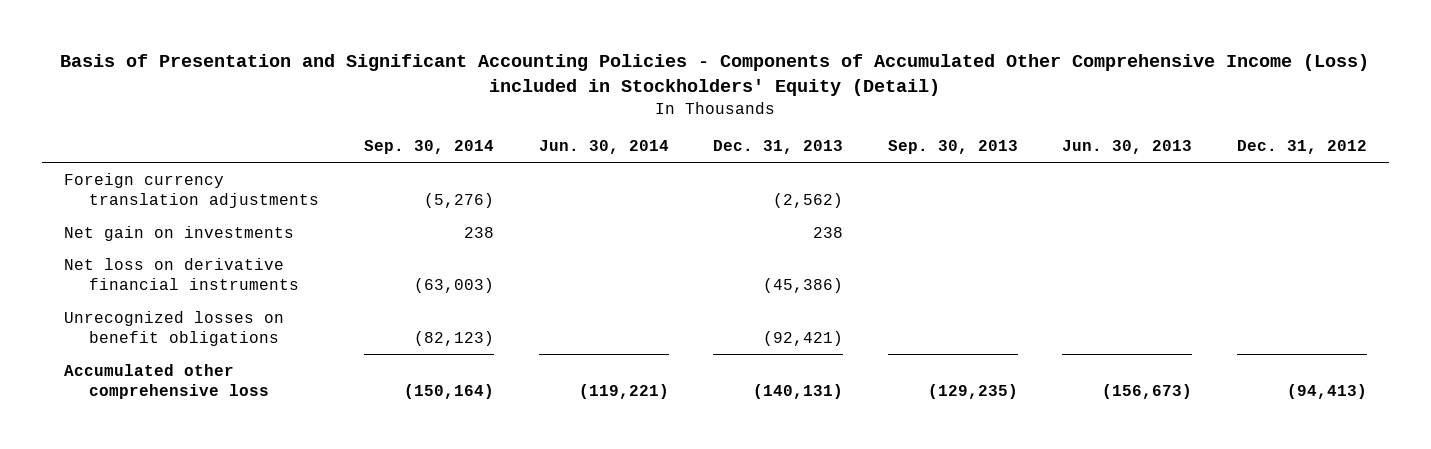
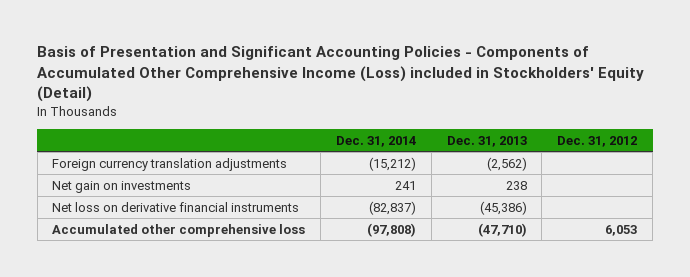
[364,140,495,155] Sep. 30, 2014 -> none
[538,140,669,155] Jun. 30, 2014 -> none
[887,140,1018,155] Sep. 30, 2013 -> none
[1062,140,1193,155] Jun. 30, 2013 -> none
none -> [335,135,416,147] Dec. 31, 2014
[64,310,285,347] Unrecognized losses on benefit obligations -> none
[753,384,844,400] (140,131) -> [477,222,527,237] (47,710)
[1286,384,1367,400] (94,413) -> [605,224,638,236] 6,053

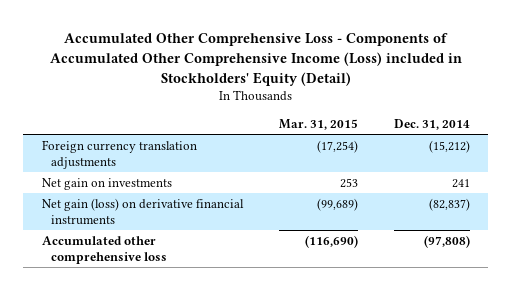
[37,46,645,103] Basis of Presentation and Significant Accounting Policies - Components of Accumulated Other Comprehensive Income (Loss) included in Stockholders' Equity (Detail) -> [49,33,462,86] Accumulated Other Comprehensive Loss - Components of Accumulated Other Comprehensive Income (Loss) included in Stockholders' Equity (Detail)
[446,135,527,147] Dec. 31, 2013 -> none
[557,135,638,147] Dec. 31, 2012 -> none
none -> [278,118,358,130] Mar. 31, 2015
[52,201,300,212] Net loss on derivative financial instruments -> [41,197,244,226] Net gain (loss) on derivative financial instruments

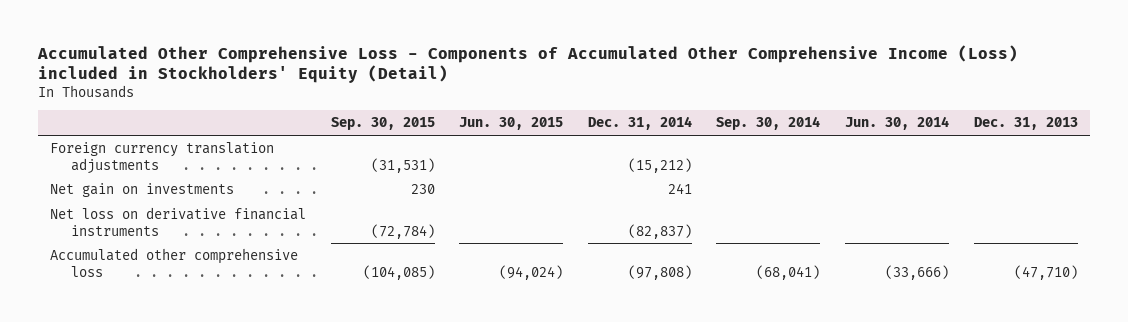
[278,118,358,130] Mar. 31, 2015 -> none
none -> [330,117,435,131] Sep. 30, 2015
none -> [459,117,564,131] Jun. 30, 2015
none -> [716,116,821,131] Sep. 30, 2014
none -> [845,116,950,131] Jun. 30, 2014
none -> [973,117,1078,131] Dec. 31, 2013
[41,197,244,226] Net gain (loss) on derivative financial instruments -> [50,207,307,236] Net loss on derivative financial instruments

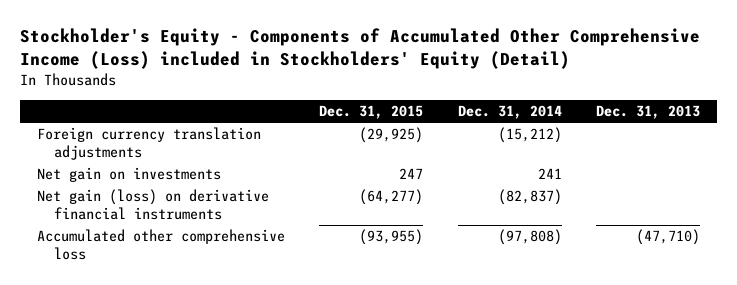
[36,44,1018,84] Accumulated Other Comprehensive Loss - Components of Accumulated Other Comprehensive Income (Loss) included in Stockholders' Equity (Detail) -> [19,28,700,70] Stockholder's Equity - Components of Accumulated Other Comprehensive Income (Loss) included in Stockholders' Equity (Detail)
[330,117,435,131] Sep. 30, 2015 -> none
[459,117,564,131] Jun. 30, 2015 -> none
[716,116,821,131] Sep. 30, 2014 -> none
[845,116,950,131] Jun. 30, 2014 -> none
none -> [319,105,424,120] Dec. 31, 2015
[50,207,307,236] Net loss on derivative financial instruments -> [36,189,269,220] Net gain (loss) on derivative financial instruments

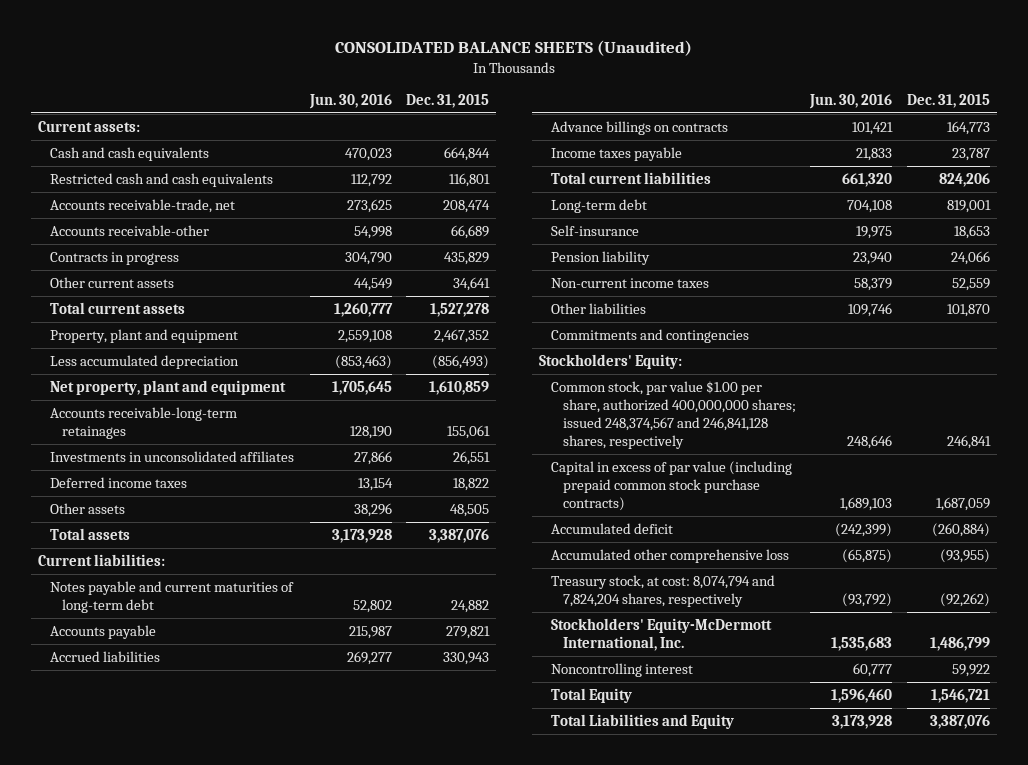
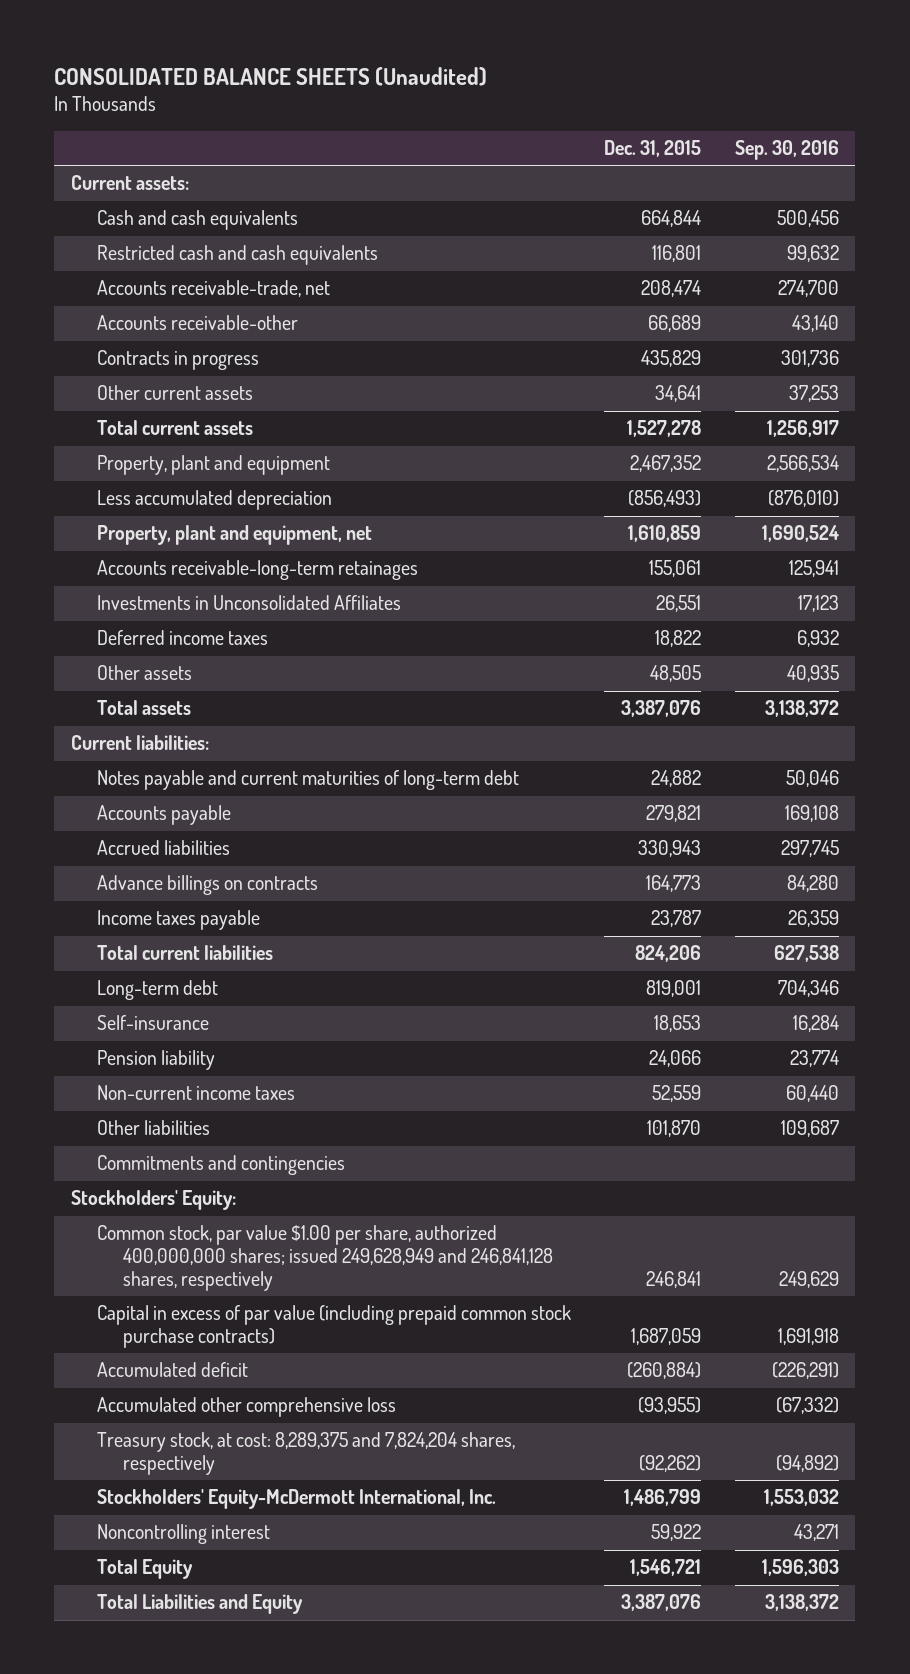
[308,93,392,109] Jun. 30, 2016 -> none
none -> [734,140,839,161] Sep. 30, 2016
[50,379,287,395] Net property, plant and equipment -> [96,525,372,546] Property, plant and equipment, net
[50,450,295,462] Investments in unconsolidated affiliates -> [96,595,401,611] Investments in Unconsolidated Affiliates
[551,380,797,450] Common stock, par value $1.00 per share, authorized 400,000,000 shares; issued 248,374,567 and 246,841,128 shares, respectively -> [96,1225,553,1292] Common stock, par value $1.00 per share, authorized 400,000,000 shares; issued 249,628,949 and 246,841,128 shares, respectively
[551,574,776,607] Treasury stock, at cost: 8,074,794 and 7,824,204 shares, respectively -> [96,1432,515,1476] Treasury stock, at cost: 8,289,375 and 7,824,204 shares, respectively

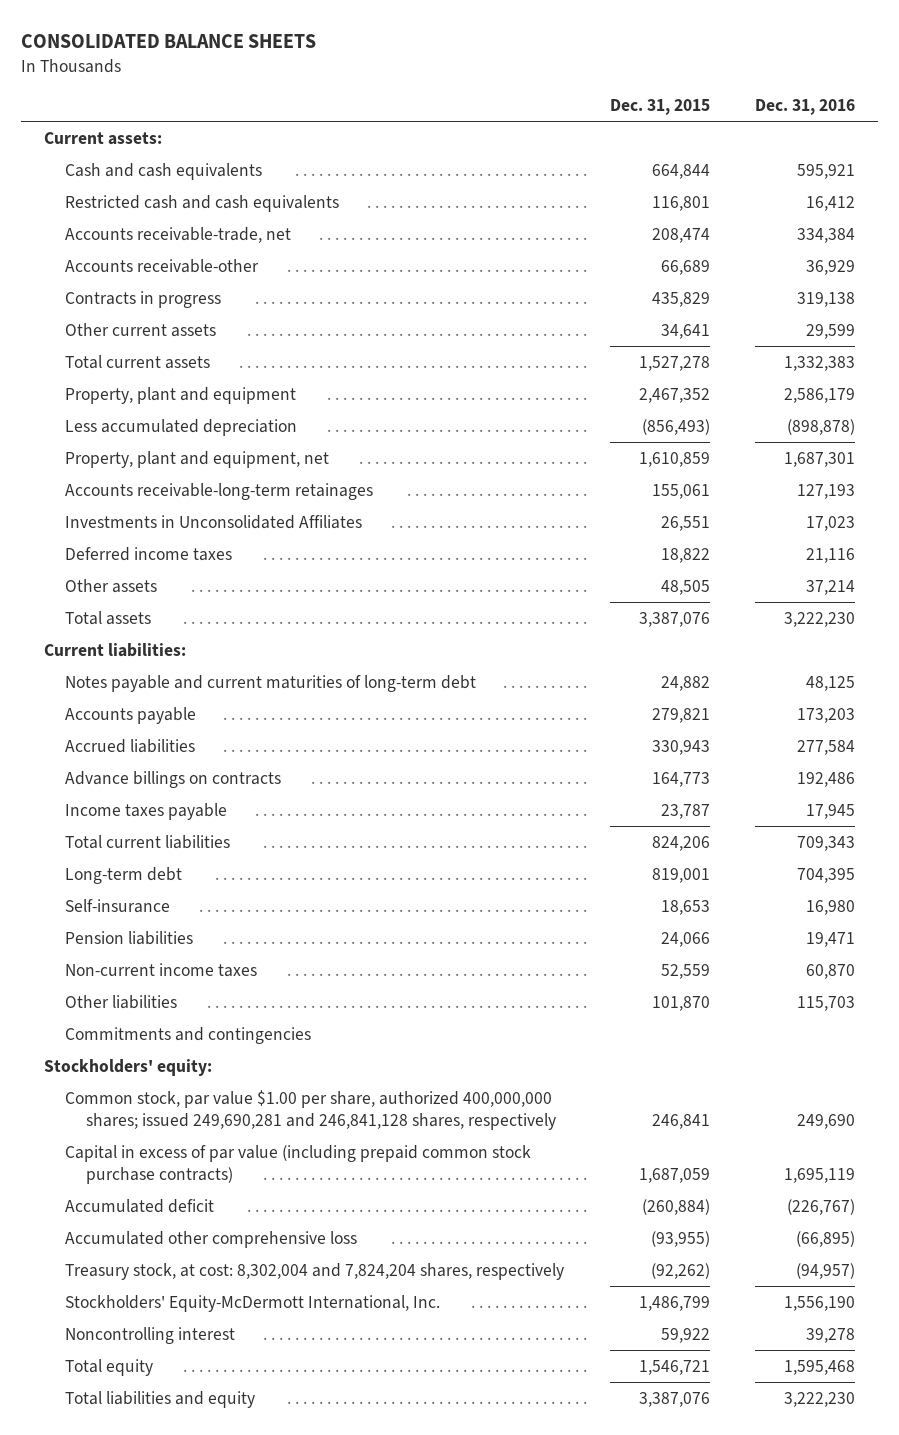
[54,66,488,86] CONSOLIDATED BALANCE SHEETS (Unaudited) -> [20,34,316,49] CONSOLIDATED BALANCE SHEETS
[734,140,839,161] Sep. 30, 2016 -> none
none -> [755,98,856,115] Dec. 31, 2016
[96,1050,215,1071] Pension liability -> [65,930,194,945] Pension liabilities
[70,1190,236,1211] Stockholders' Equity: -> [43,1058,212,1076] Stockholders' equity:
[96,1225,553,1292] Common stock, par value $1.00 per share, authorized 400,000,000 shares; issued 249,628,949 and 246,841,128 shares, respectively -> [65,1089,557,1130] Common stock, par value $1.00 per share, authorized 400,000,000 shares; issued 249,690,281 and 246,841,128 shares, respectively
[96,1432,515,1476] Treasury stock, at cost: 8,289,375 and 7,824,204 shares, respectively -> [65,1262,565,1280] Treasury stock, at cost: 8,302,004 and 7,824,204 shares, respectively
[96,1559,193,1580] Total Equity -> [65,1358,154,1376] Total equity
[96,1594,303,1615] Total Liabilities and Equity -> [65,1390,256,1408] Total liabilities and equity

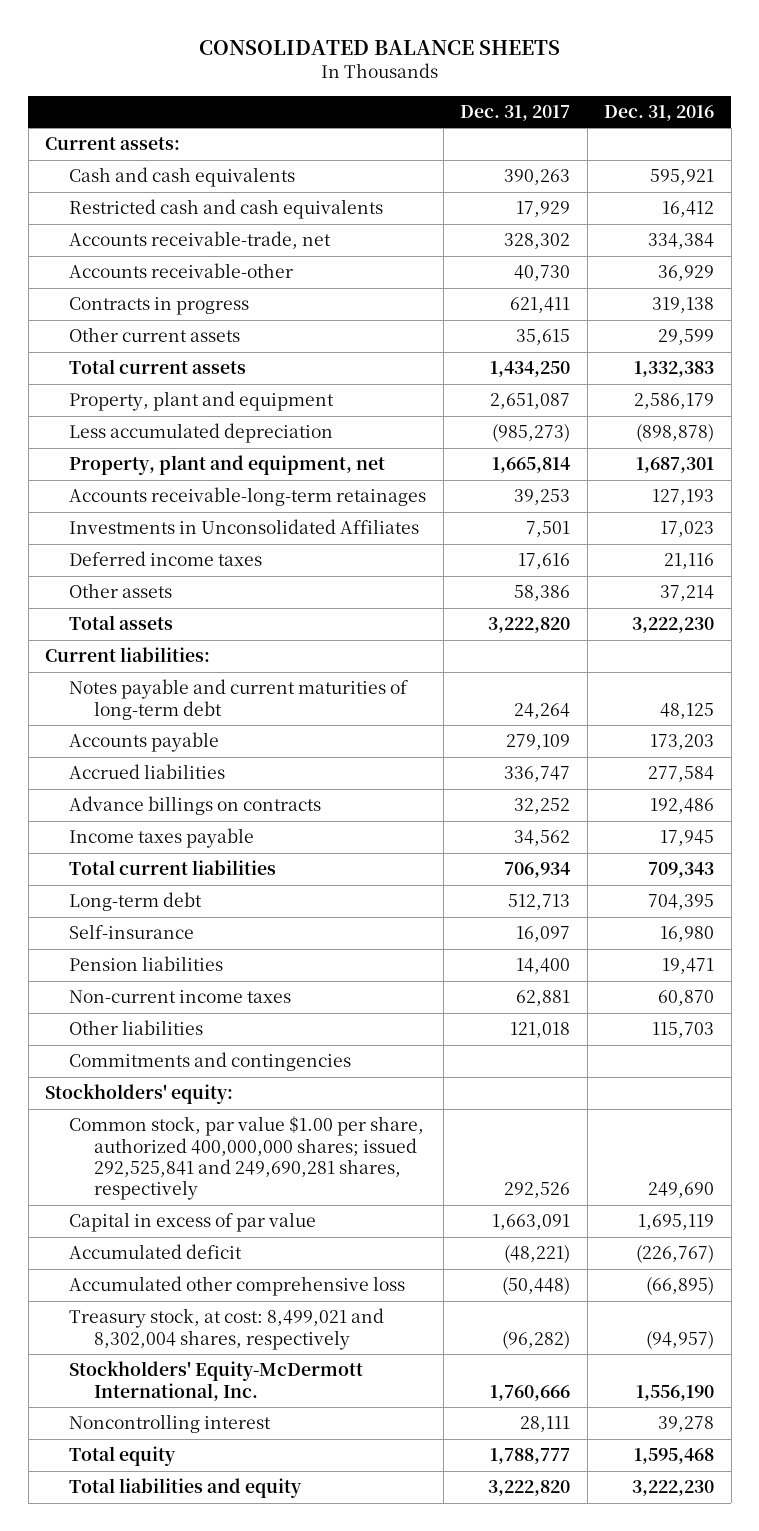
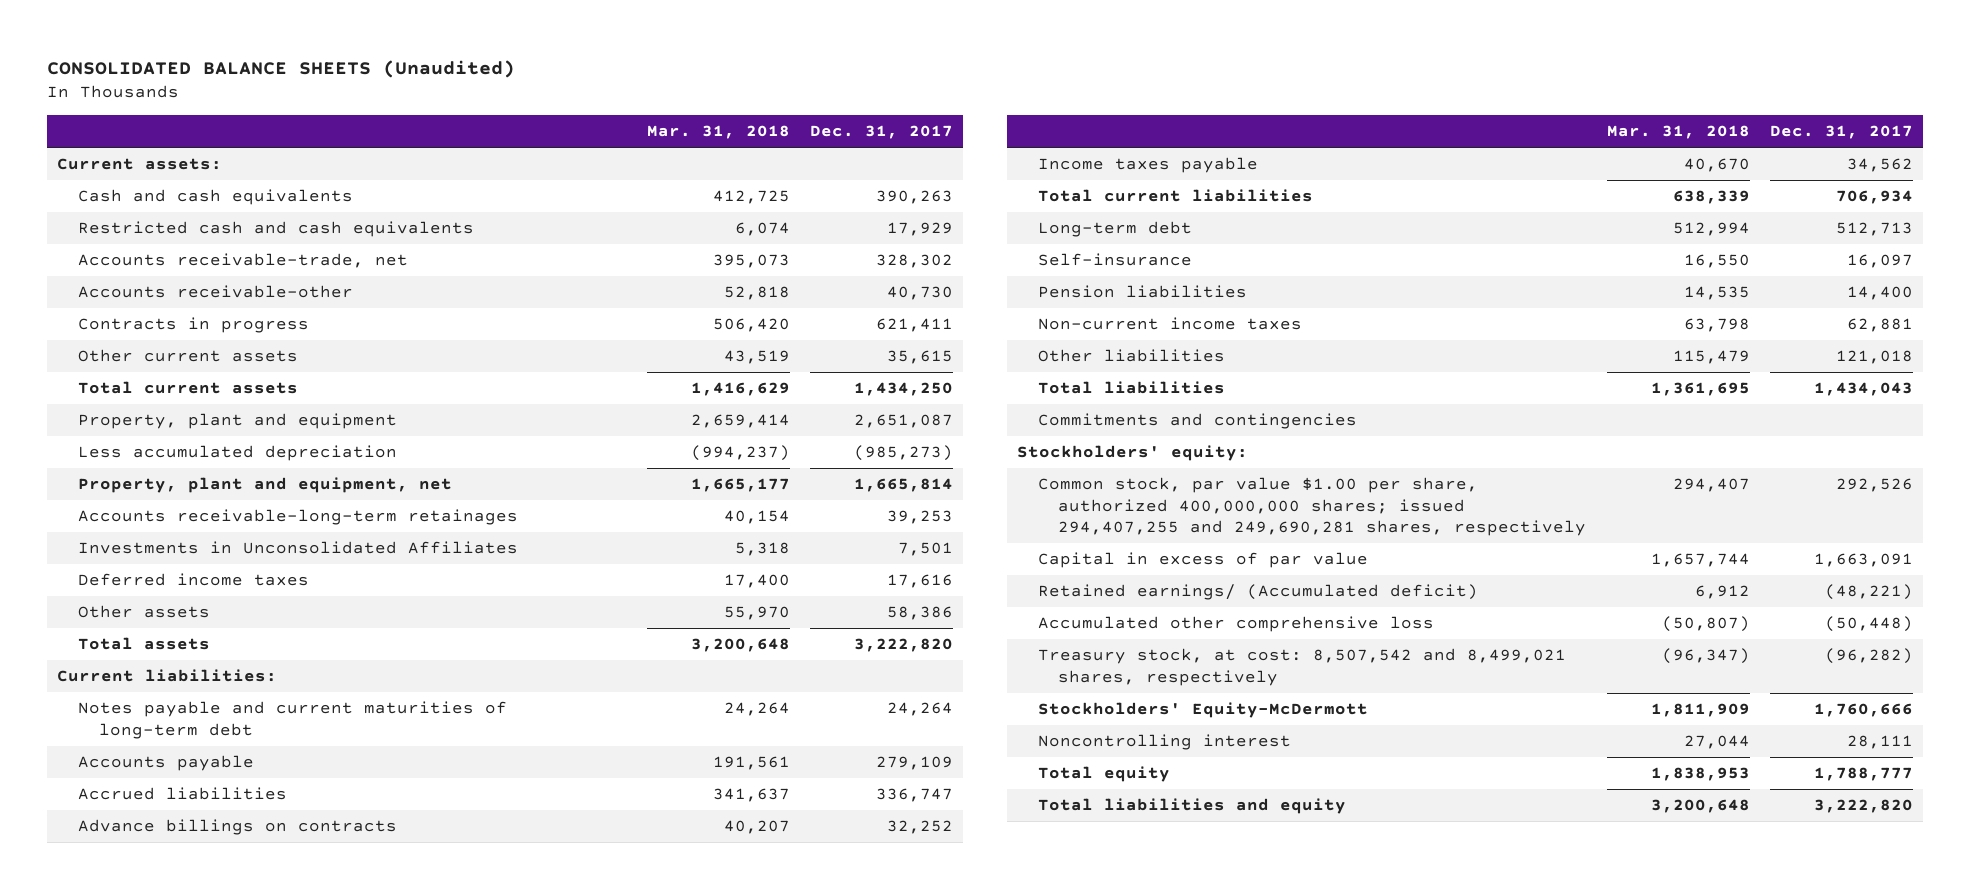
[198,39,560,55] CONSOLIDATED BALANCE SHEETS -> [47,60,516,79] CONSOLIDATED BALANCE SHEETS (Unaudited)
[604,104,715,121] Dec. 31, 2016 -> none
none -> [647,125,791,140] Mar. 31, 2018
none -> [1037,381,1225,395] Total liabilities
[69,1116,425,1201] Common stock, par value $1.00 per share, authorized 400,000,000 shares; issued 292,525,841 and 249,690,281 shares, respectively -> [1037,477,1587,537] Common stock, par value $1.00 per share, authorized 400,000,000 shares; issued 294,407,255 and 249,690,281 shares, respectively
[69,1244,243,1260] Accumulated deficit -> [1037,584,1478,601] Retained earnings/ (Accumulated deficit)
[69,1308,385,1350] Treasury stock, at cost: 8,499,021 and 8,302,004 shares, respectively -> [1037,648,1566,686] Treasury stock, at cost: 8,507,542 and 8,499,021 shares, respectively
[69,1360,364,1401] Stockholders' Equity-McDermott International, Inc. -> [1037,702,1368,719] Stockholders' Equity-McDermott

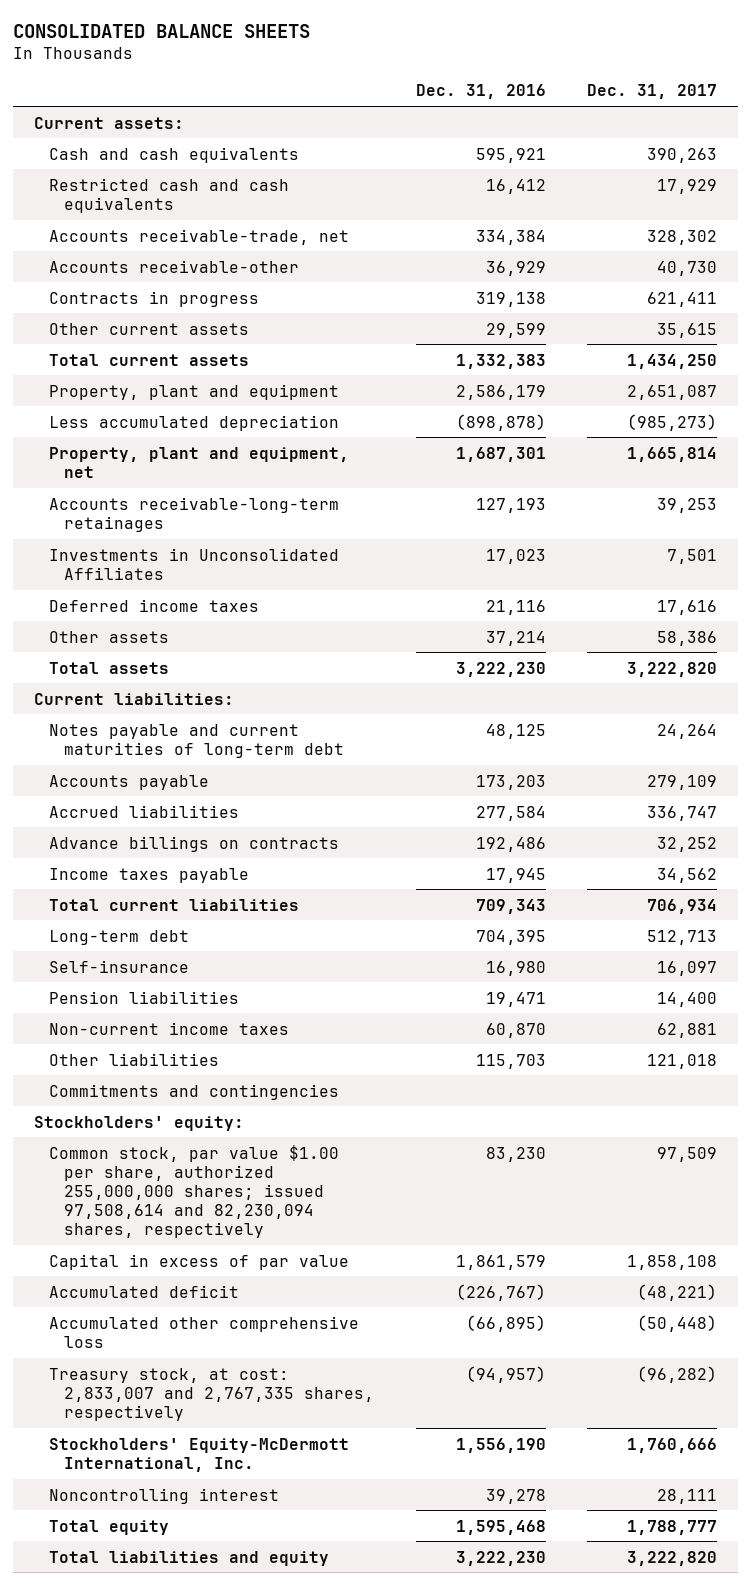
[47,60,516,79] CONSOLIDATED BALANCE SHEETS (Unaudited) -> [12,23,310,38] CONSOLIDATED BALANCE SHEETS
[647,125,791,140] Mar. 31, 2018 -> none
none -> [415,84,546,100] Dec. 31, 2016
[1037,381,1225,395] Total liabilities -> none
[1037,477,1587,537] Common stock, par value $1.00 per share, authorized 400,000,000 shares; issued 294,407,255 and 249,690,281 shares, respectively -> [48,1144,339,1239] Common stock, par value $1.00 per share, authorized 255,000,000 shares; issued 97,508,614 and 82,230,094 shares, respectively
[1835,478,1913,493] 292,526 -> [657,1146,718,1162] 97,509
[1813,553,1913,568] 1,663,091 -> [627,1254,718,1270] 1,858,108
[1037,584,1478,601] Retained earnings/ (Accumulated deficit) -> [48,1284,239,1298] Accumulated deficit
[1037,648,1566,686] Treasury stock, at cost: 8,507,542 and 8,499,021 shares, respectively -> [48,1367,375,1421] Treasury stock, at cost: 2,833,007 and 2,767,335 shares, respectively
[1037,702,1368,719] Stockholders' Equity-McDermott -> [48,1437,349,1472] Stockholders' Equity-McDermott International, Inc.

